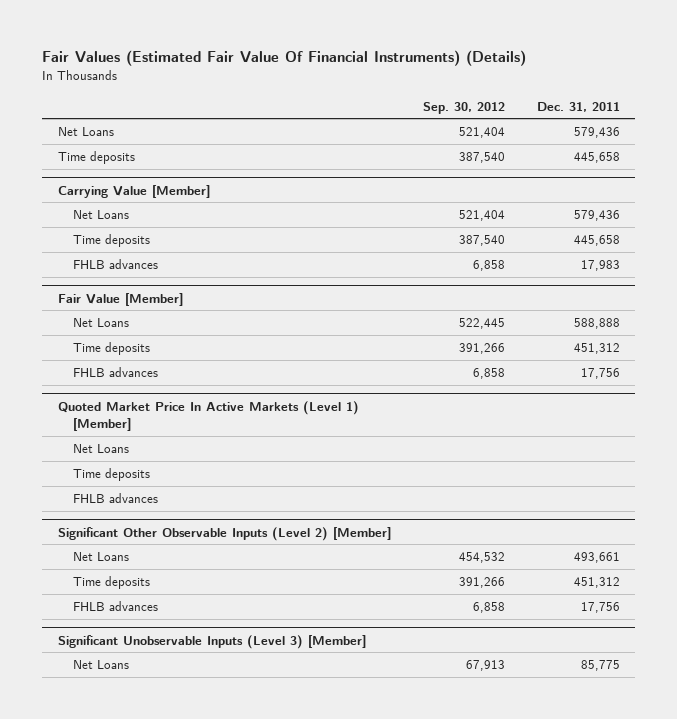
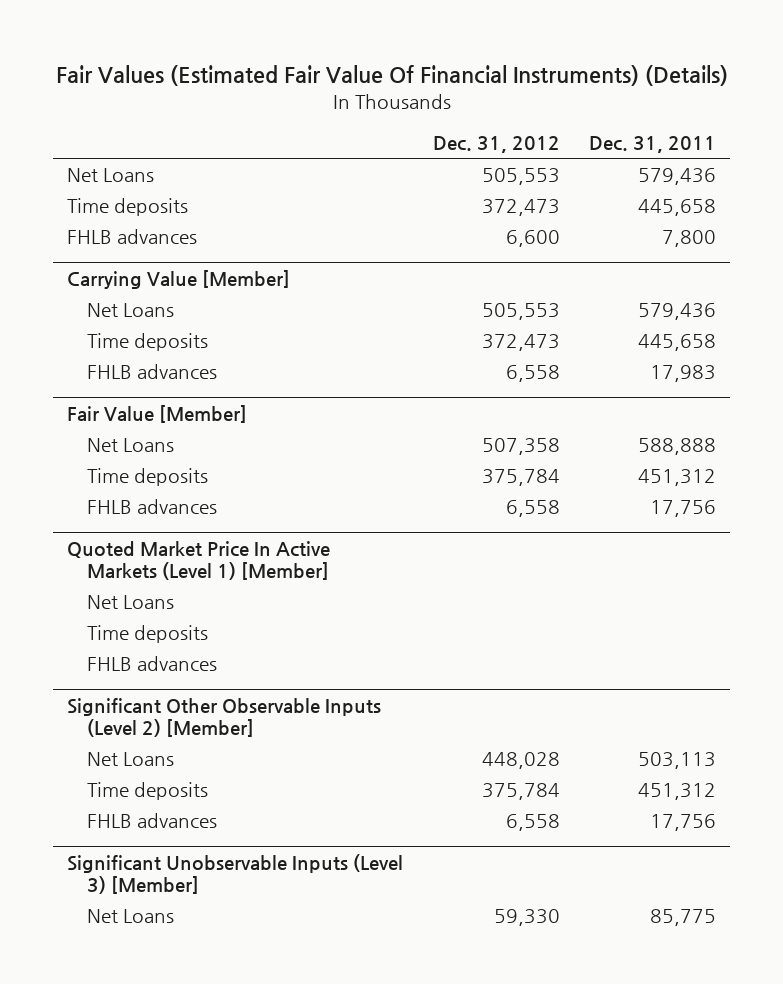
[422,101,505,114] Sep. 30, 2012 -> none
none -> [432,136,560,154] Dec. 31, 2012
none -> [67,229,198,245] FHLB advances
[573,552,620,564] 493,661 -> [637,752,716,770] 503,113

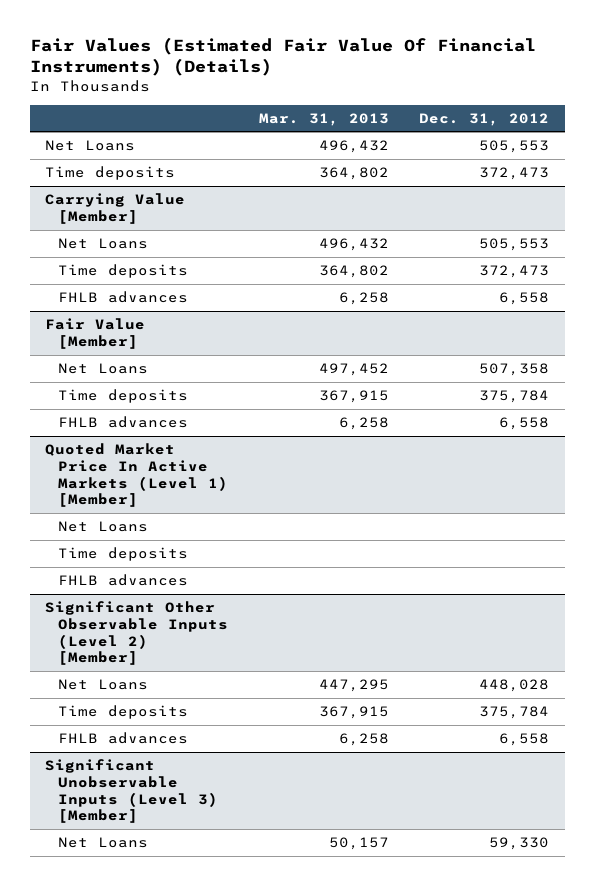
[588,136,716,154] Dec. 31, 2011 -> none
none -> [258,112,389,126] Mar. 31, 2013
[67,229,198,245] FHLB advances -> none

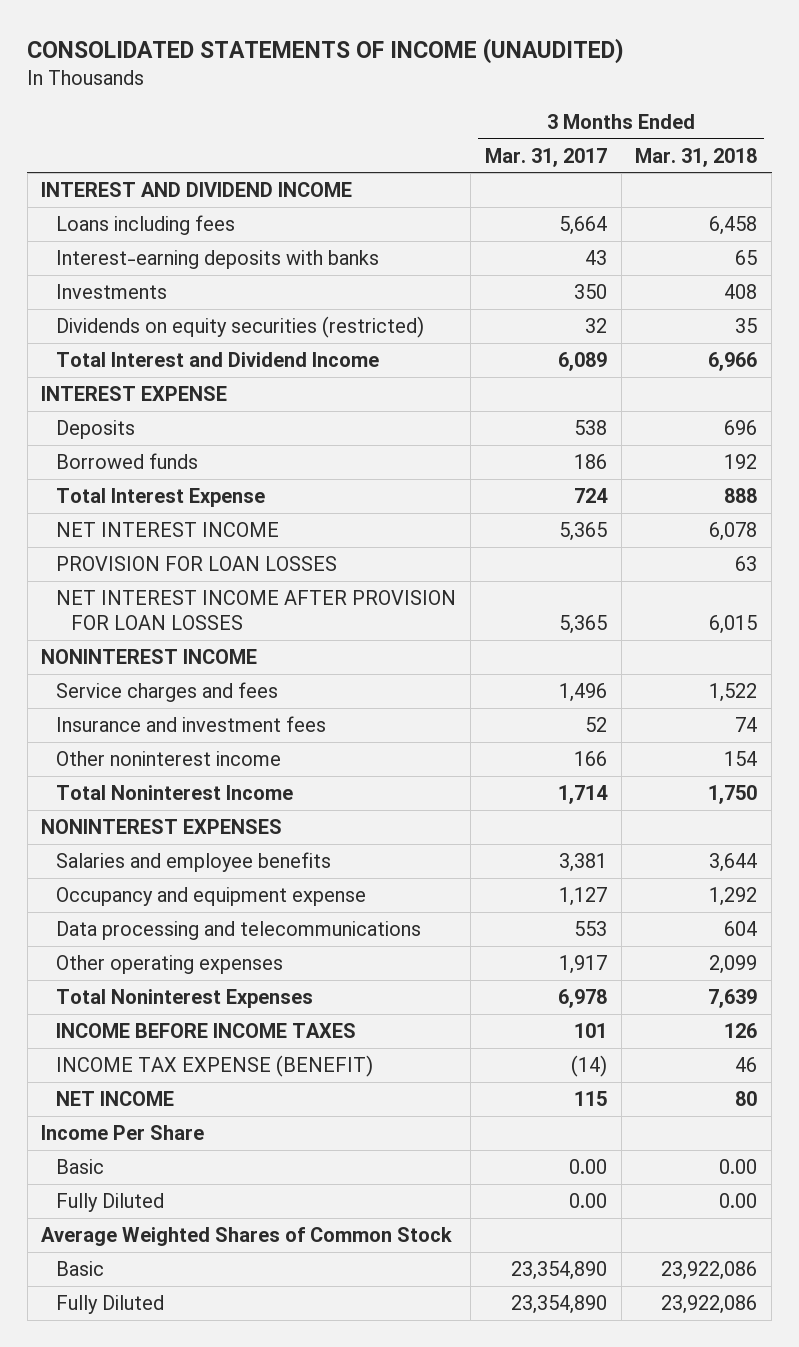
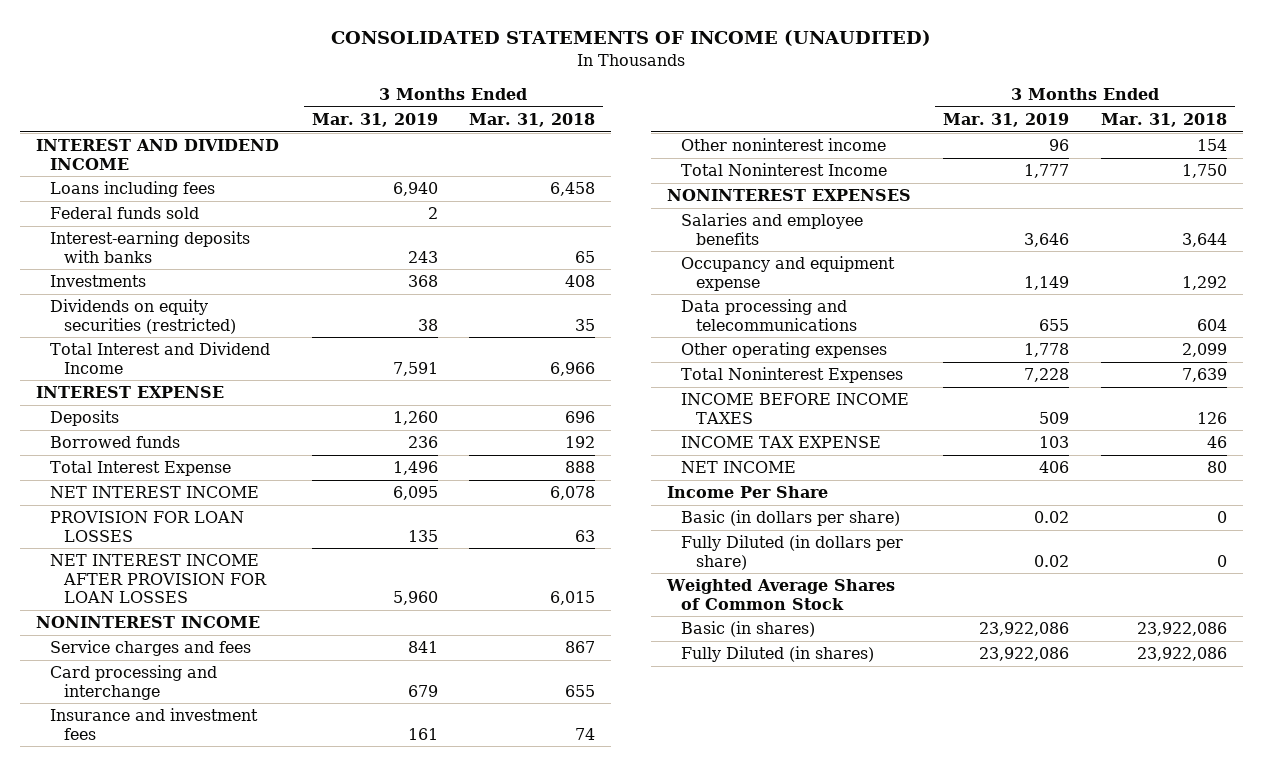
[484,147,607,167] Mar. 31, 2017 -> none
none -> [311,112,438,127] Mar. 31, 2019
none -> [50,207,200,220] Federal funds sold
[709,682,758,702] 1,522 -> [565,641,596,654] 867
none -> [50,665,218,700] Card processing and interchange
[56,1054,374,1077] INCOME TAX EXPENSE (BENEFIT) -> [681,436,882,449] INCOME TAX EXPENSE
[56,1158,105,1174] Basic -> [681,510,901,527] Basic (in dollars per share)
[719,1158,758,1174] 0.00 -> [1216,511,1227,524] 0
[56,1192,165,1212] Fully Diluted -> [681,535,904,570] Fully Diluted (in dollars per share)
[719,1192,758,1208] 0.00 -> [1216,554,1227,567] 0
[41,1226,453,1246] Average Weighted Shares of Common Stock -> [665,579,895,610] Weighted Average Shares of Common Stock
[56,1260,105,1276] Basic -> [681,621,816,638] Basic (in shares)
[56,1294,165,1314] Fully Diluted -> [681,646,875,663] Fully Diluted (in shares)

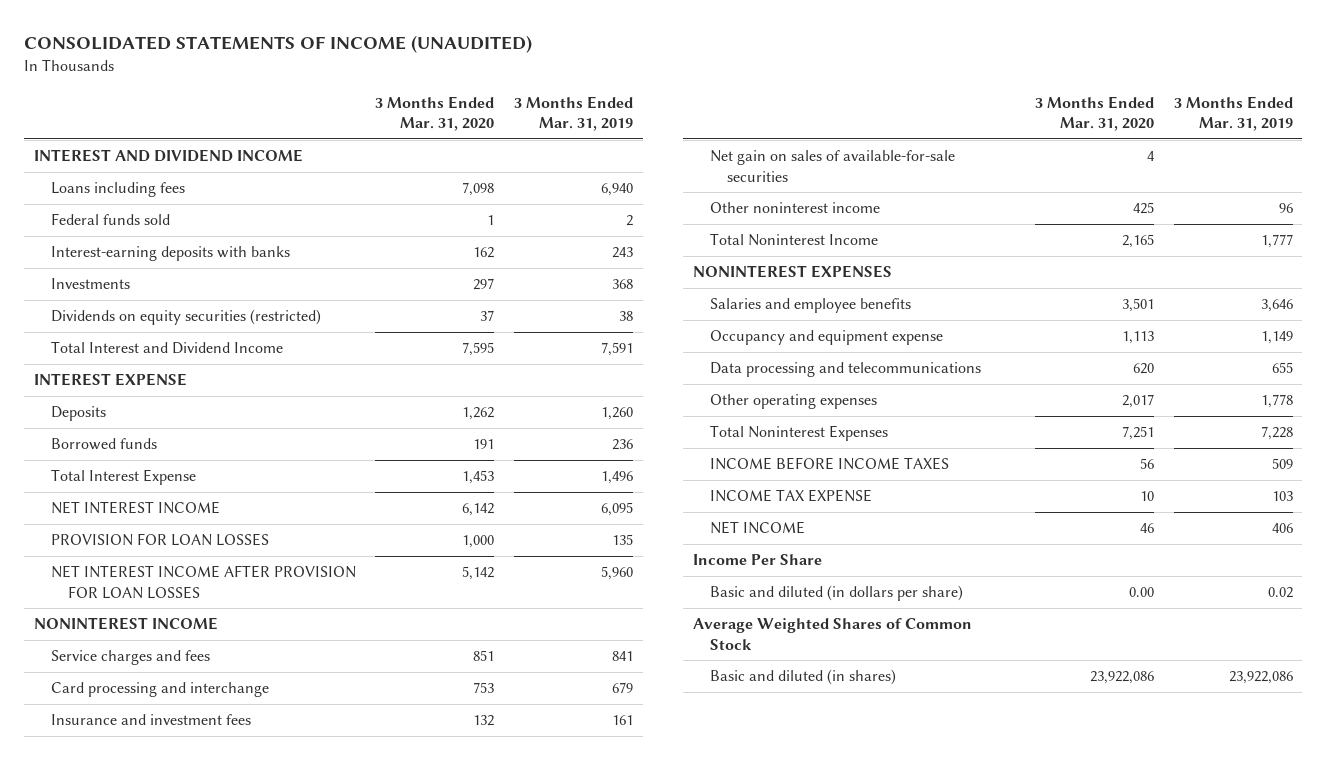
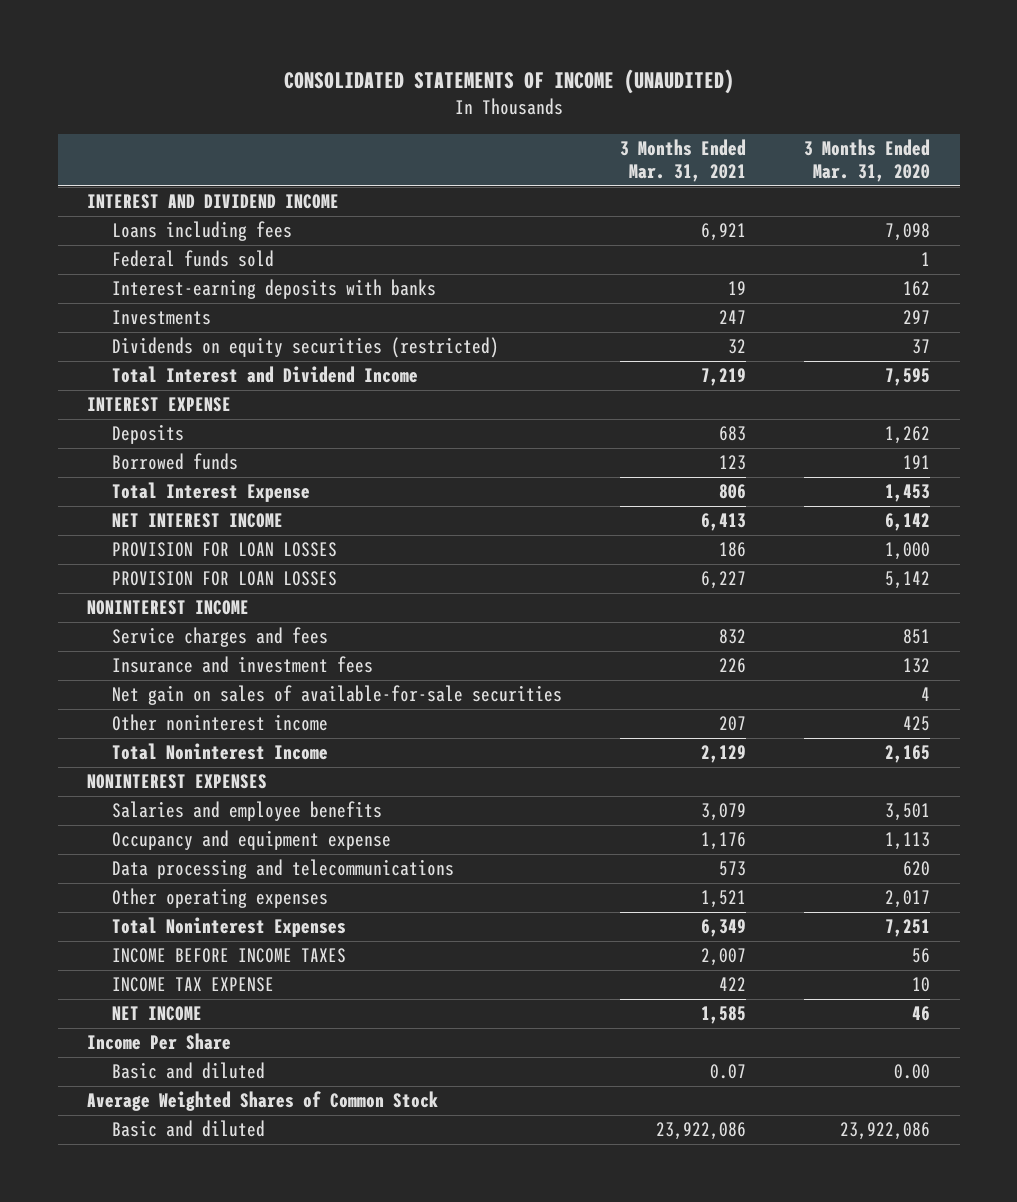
[514,95,634,132] 3 Months Ended Mar. 31, 2019 -> none
none -> [620,139,747,183] 3 Months Ended Mar. 31, 2021
[50,565,356,599] NET INTEREST INCOME AFTER PROVISION FOR LOAN LOSSES -> [111,571,337,587] PROVISION FOR LOAN LOSSES
[50,682,269,698] Card processing and interchange -> none
[710,585,964,602] Basic and diluted (in dollars per share) -> [111,1062,265,1080] Basic and diluted
[710,669,897,686] Basic and diluted (in shares) -> [111,1120,265,1138] Basic and diluted

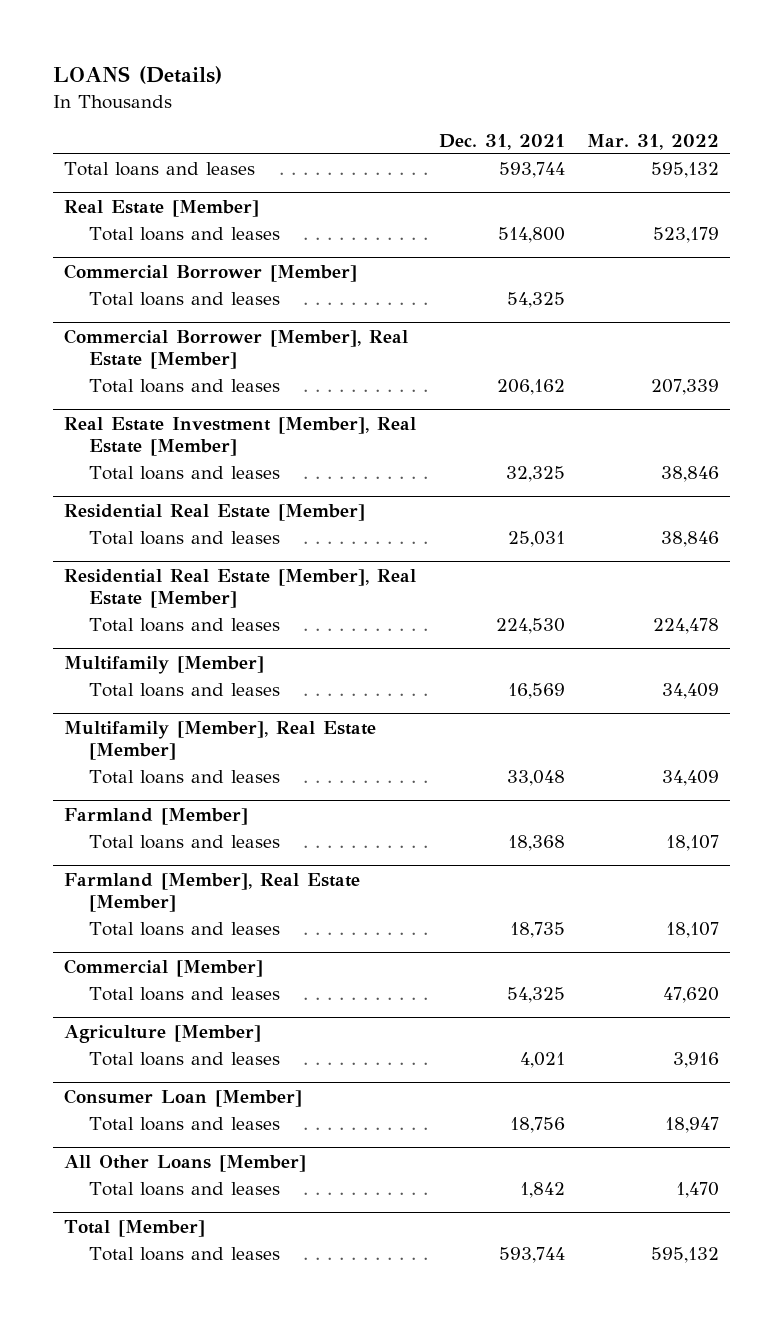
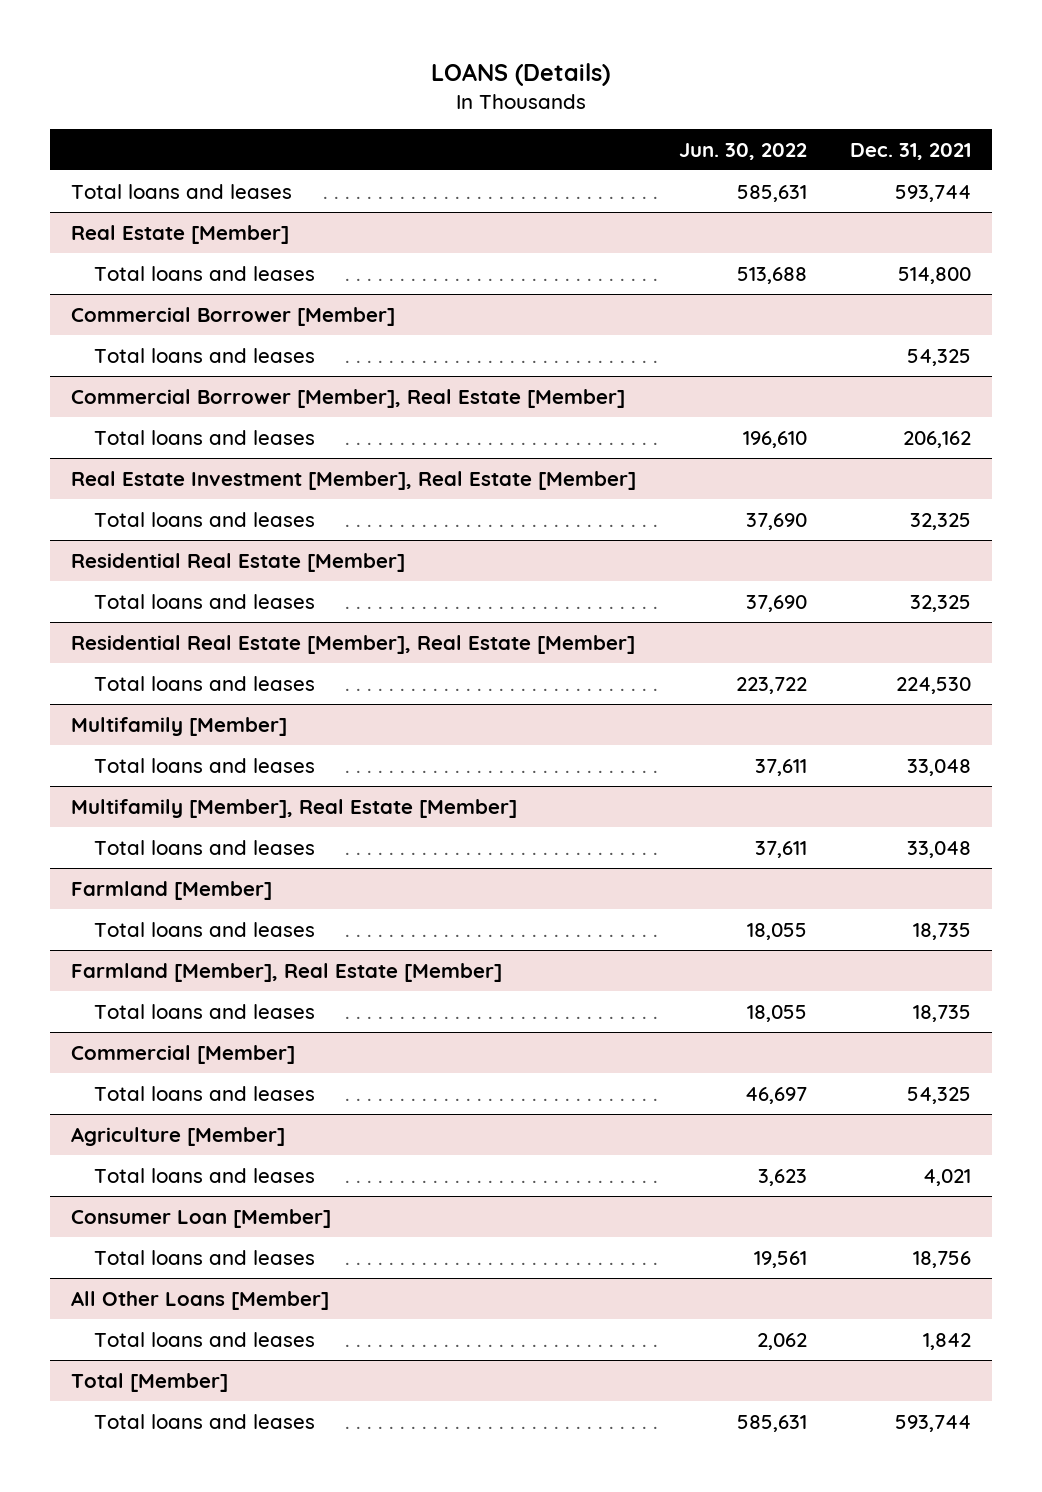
[587,133,720,150] Mar. 31, 2022 -> none
none -> [679,142,808,160] Jun. 30, 2022
[507,531,565,548] 25,031 -> [910,594,972,612] 32,325
[507,683,565,700] 16,569 -> [907,758,972,776] 33,048
[507,835,565,852] 18,368 -> [913,922,972,940] 18,735

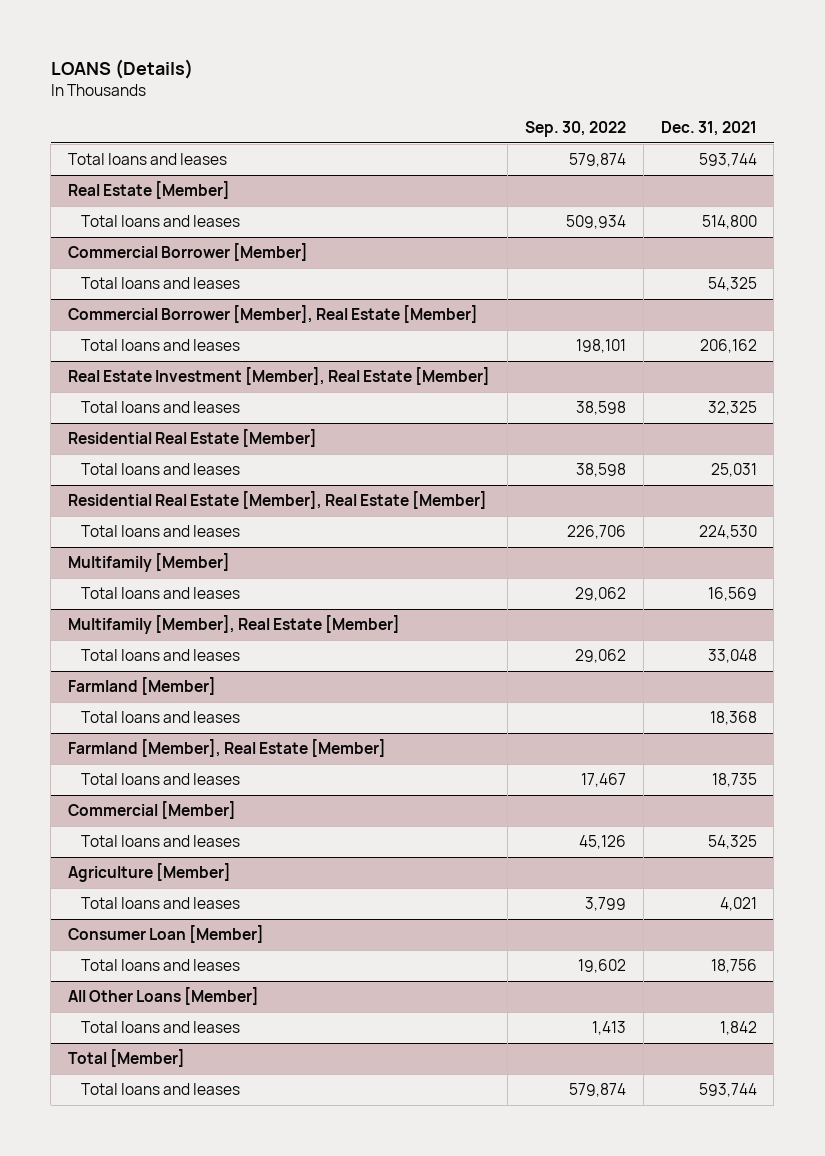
[679,142,808,160] Jun. 30, 2022 -> none
none -> [524,120,626,137] Sep. 30, 2022
[910,594,972,612] 32,325 -> [710,463,757,478] 25,031
[907,758,972,776] 33,048 -> [707,587,757,602] 16,569
[913,922,972,940] 18,735 -> [709,711,757,726] 18,368

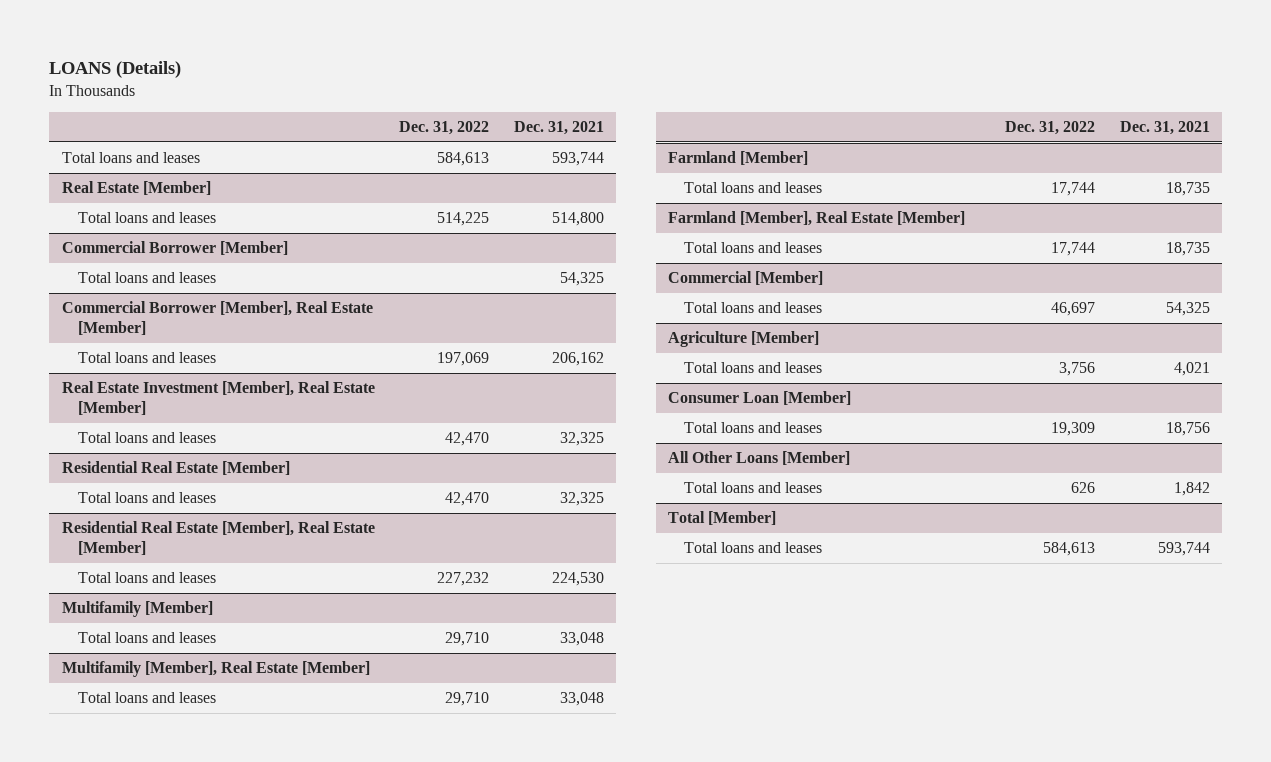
[524,120,626,137] Sep. 30, 2022 -> none
none -> [399,120,490,135] Dec. 31, 2022
[710,463,757,478] 25,031 -> [559,492,604,507] 32,325
[707,587,757,602] 16,569 -> [559,632,604,647] 33,048
[709,711,757,726] 18,368 -> [1165,182,1210,197] 18,735

